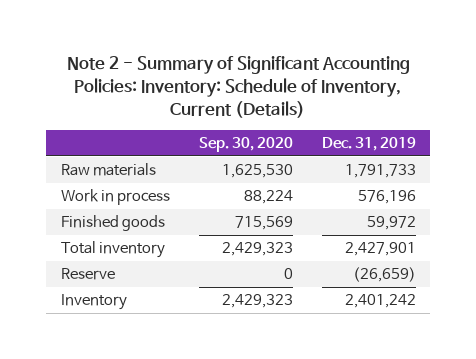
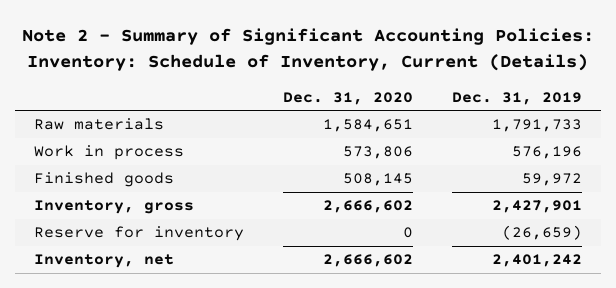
[198,137,293,153] Sep. 30, 2020 -> none
none -> [283,91,414,105] Dec. 31, 2020
[60,241,165,259] Total inventory -> [34,200,195,215] Inventory, gross
[60,268,115,281] Reserve -> [34,226,245,242] Reserve for inventory
[60,294,127,311] Inventory -> [34,254,175,269] Inventory, net

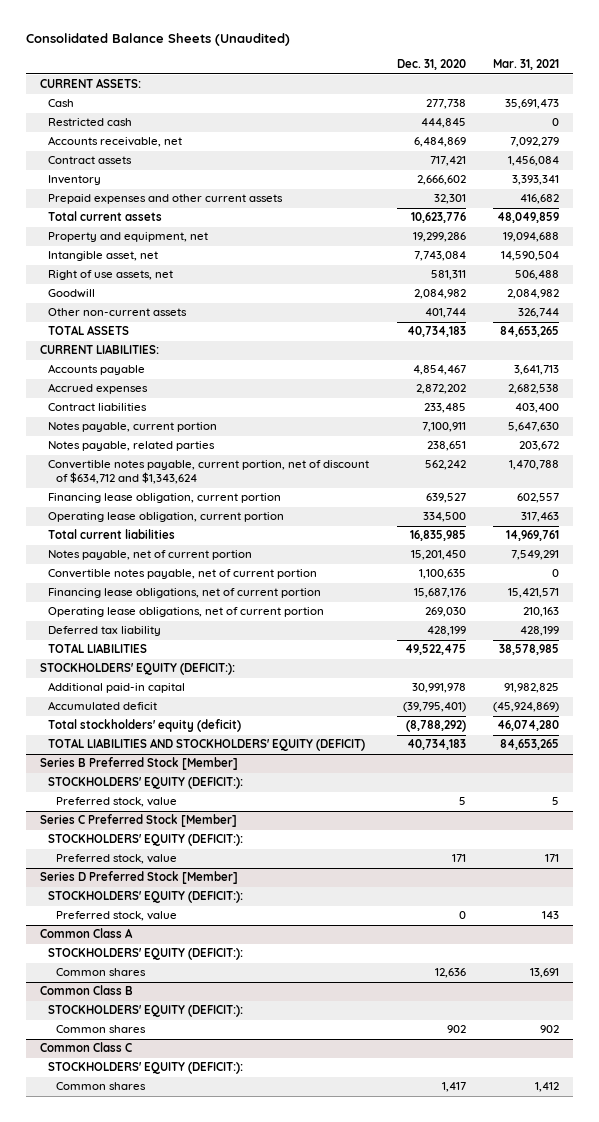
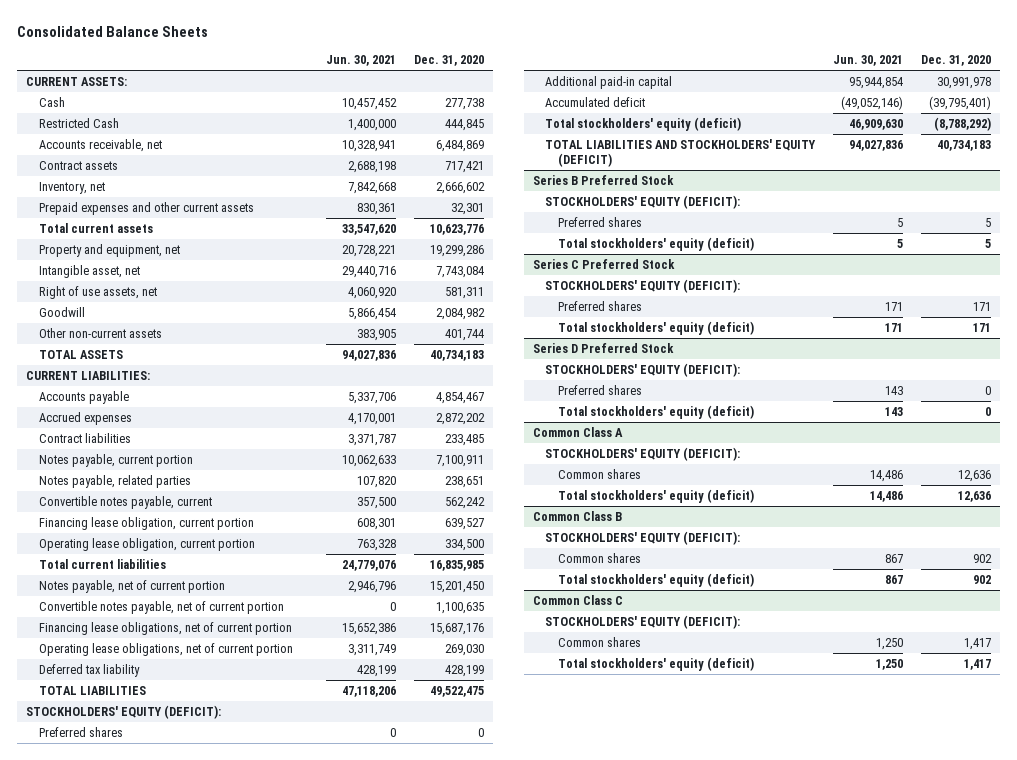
[25,33,290,47] Consolidated Balance Sheets (Unaudited) -> [17,25,209,37] Consolidated Balance Sheets
[493,59,560,71] Mar. 31, 2021 -> none
none -> [326,55,397,67] Jun. 30, 2021
[47,118,132,127] Restricted cash -> [38,117,119,128] Restricted Cash
[47,175,101,186] Inventory -> [38,181,105,194] Inventory, net
[47,460,369,485] Convertible notes payable, current portion, net of discount of $634,712 and $1,343,624 -> [38,495,212,509] Convertible notes payable, current
[39,663,235,676] STOCKHOLDERS' EQUITY (DEFICIT:): -> [26,704,222,719] STOCKHOLDERS' EQUITY (DEFICIT):
none -> [38,726,123,737] Preferred shares
[39,757,238,771] Series B Preferred Stock [Member] -> [533,174,675,185] Series B Preferred Stock
[47,777,243,790] STOCKHOLDERS' EQUITY (DEFICIT:): -> [545,194,741,209] STOCKHOLDERS' EQUITY (DEFICIT):
[56,797,178,808] Preferred stock, value -> [557,216,642,227] Preferred shares
none -> [557,236,754,251] Total stockholders' equity (deficit)
[39,814,237,828] Series C Preferred Stock [Member] -> [533,258,676,269] Series C Preferred Stock
[47,834,243,847] STOCKHOLDERS' EQUITY (DEFICIT:): -> [545,278,741,293] STOCKHOLDERS' EQUITY (DEFICIT):
[56,854,178,865] Preferred stock, value -> [557,300,642,311] Preferred shares
none -> [557,320,754,335] Total stockholders' equity (deficit)
[39,871,238,885] Series D Preferred Stock [Member] -> [533,342,675,353] Series D Preferred Stock
[47,891,243,904] STOCKHOLDERS' EQUITY (DEFICIT:): -> [545,362,741,377] STOCKHOLDERS' EQUITY (DEFICIT):
[56,911,178,922] Preferred stock, value -> [557,384,642,395] Preferred shares
none -> [557,404,754,419] Total stockholders' equity (deficit)
[47,948,243,961] STOCKHOLDERS' EQUITY (DEFICIT:): -> [545,446,741,461] STOCKHOLDERS' EQUITY (DEFICIT):
none -> [557,488,754,503] Total stockholders' equity (deficit)
[47,1005,243,1018] STOCKHOLDERS' EQUITY (DEFICIT:): -> [545,530,741,545] STOCKHOLDERS' EQUITY (DEFICIT):
none -> [557,572,754,587] Total stockholders' equity (deficit)
[47,1062,243,1075] STOCKHOLDERS' EQUITY (DEFICIT:): -> [545,614,741,629] STOCKHOLDERS' EQUITY (DEFICIT):
none -> [557,656,754,671] Total stockholders' equity (deficit)

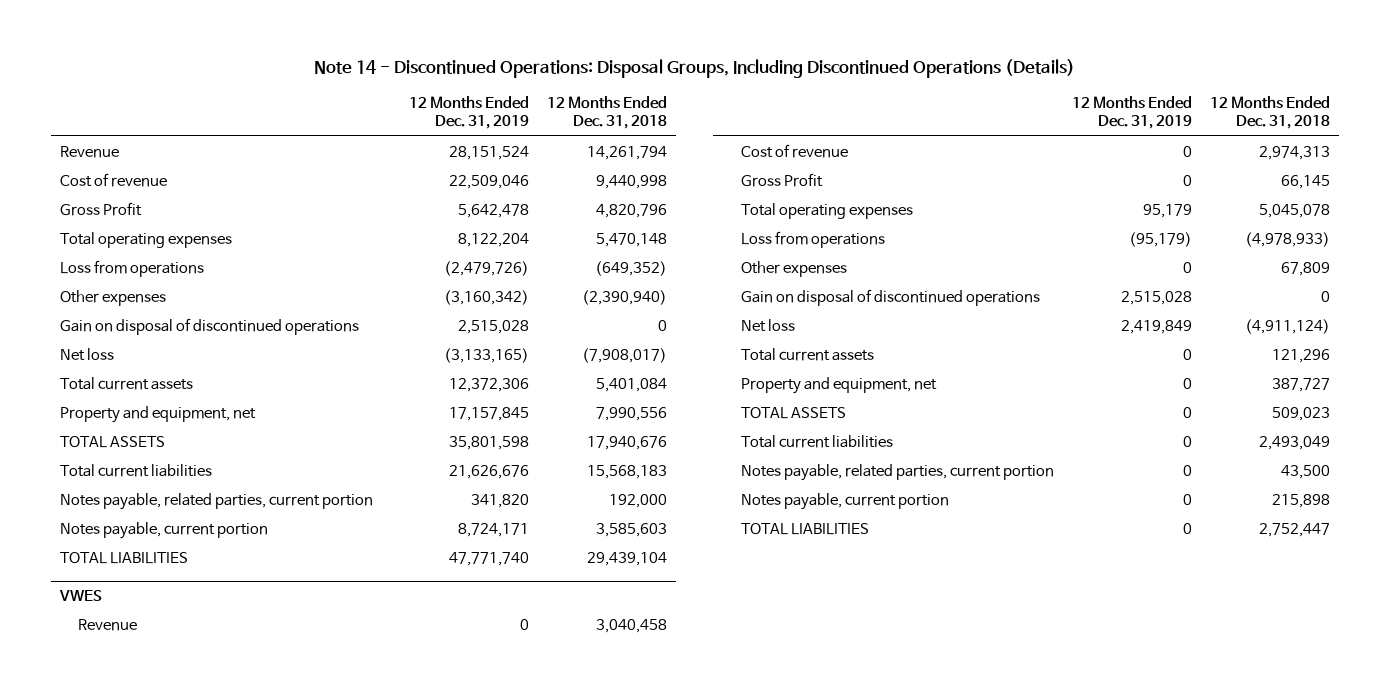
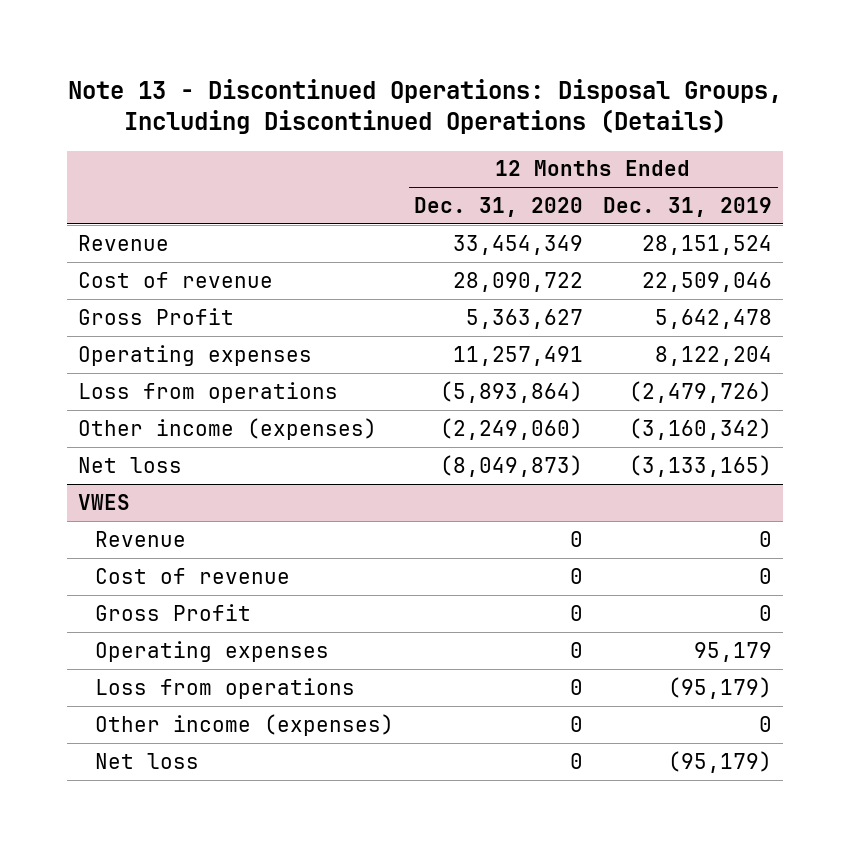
[313,59,1075,79] Note 14 - Discontinued Operations: Disposal Groups, Including Discontinued Operations (Details) -> [68,78,783,135] Note 13 - Discontinued Operations: Disposal Groups, Including Discontinued Operations (Details)
[547,95,668,130] 12 Months Ended Dec. 31, 2018 -> none
none -> [414,197,584,218] Dec. 31, 2020
[59,231,232,248] Total operating expenses -> [77,344,312,366] Operating expenses
[59,317,359,335] Gain on disposal of discontinued operations -> none
[59,289,166,306] Other expenses -> [77,417,377,440] Other income (expenses)
[59,376,193,390] Total current assets -> none
[59,405,256,423] Property and equipment, net -> none
[59,435,165,448] TOTAL ASSETS -> none
[59,463,212,477] Total current liabilities -> none
[59,492,373,510] Notes payable, related parties, current portion -> none
[59,521,268,539] Notes payable, current portion -> none
[59,551,188,564] TOTAL LIABILITIES -> none
[740,202,913,219] Total operating expenses -> [94,640,329,662] Operating expenses
[740,288,1040,306] Gain on disposal of discontinued operations -> none
[740,347,874,361] Total current assets -> none
[740,376,937,394] Property and equipment, net -> none
[740,406,846,419] TOTAL ASSETS -> none
[740,434,893,448] Total current liabilities -> none
[740,463,1054,481] Notes payable, related parties, current portion -> none
[740,492,949,510] Notes payable, current portion -> none
[740,522,869,535] TOTAL LIABILITIES -> none
[740,260,847,277] Other expenses -> [94,713,394,736] Other income (expenses)
[1120,319,1192,334] 2,419,849 -> [668,750,773,773] (95,179)

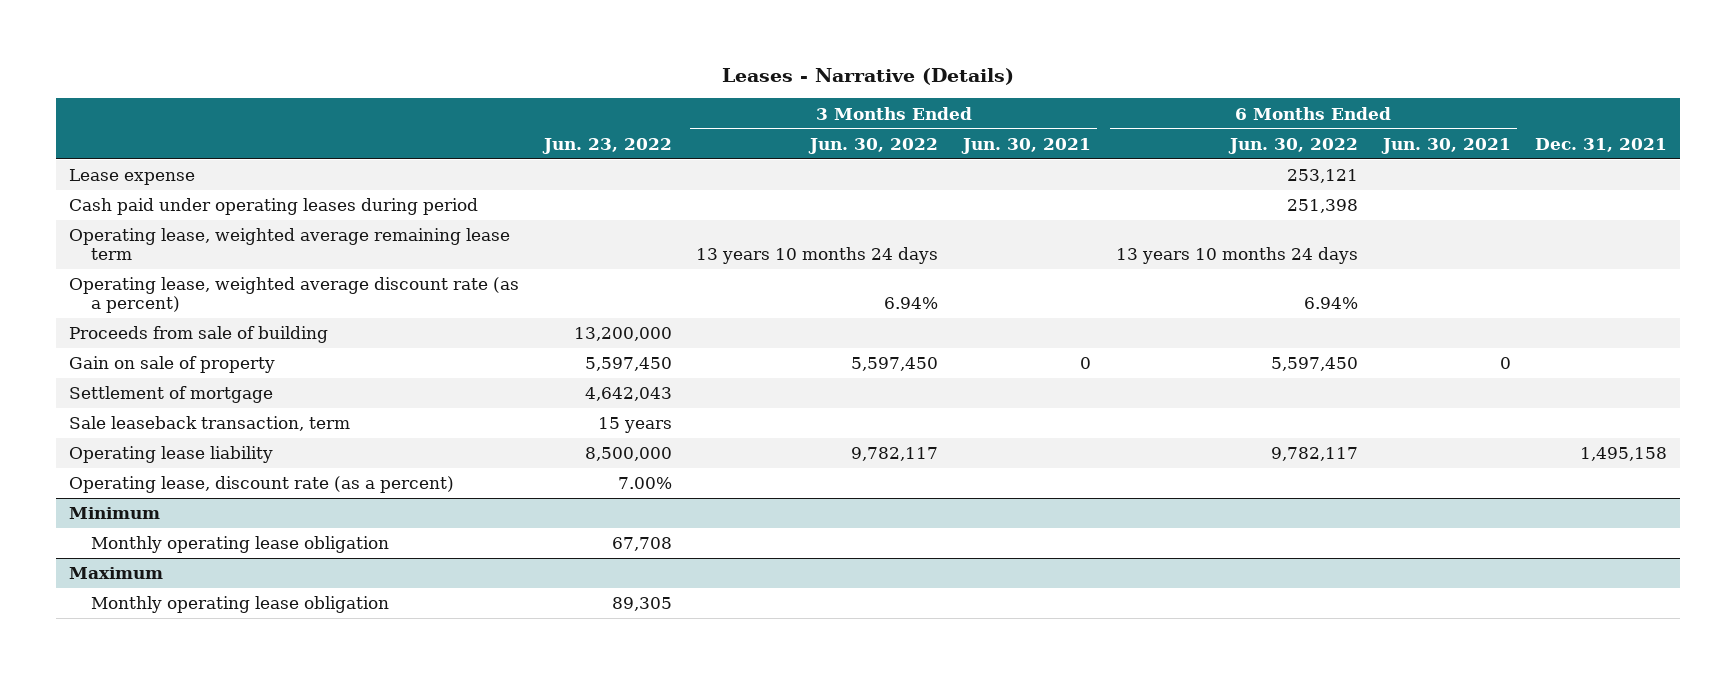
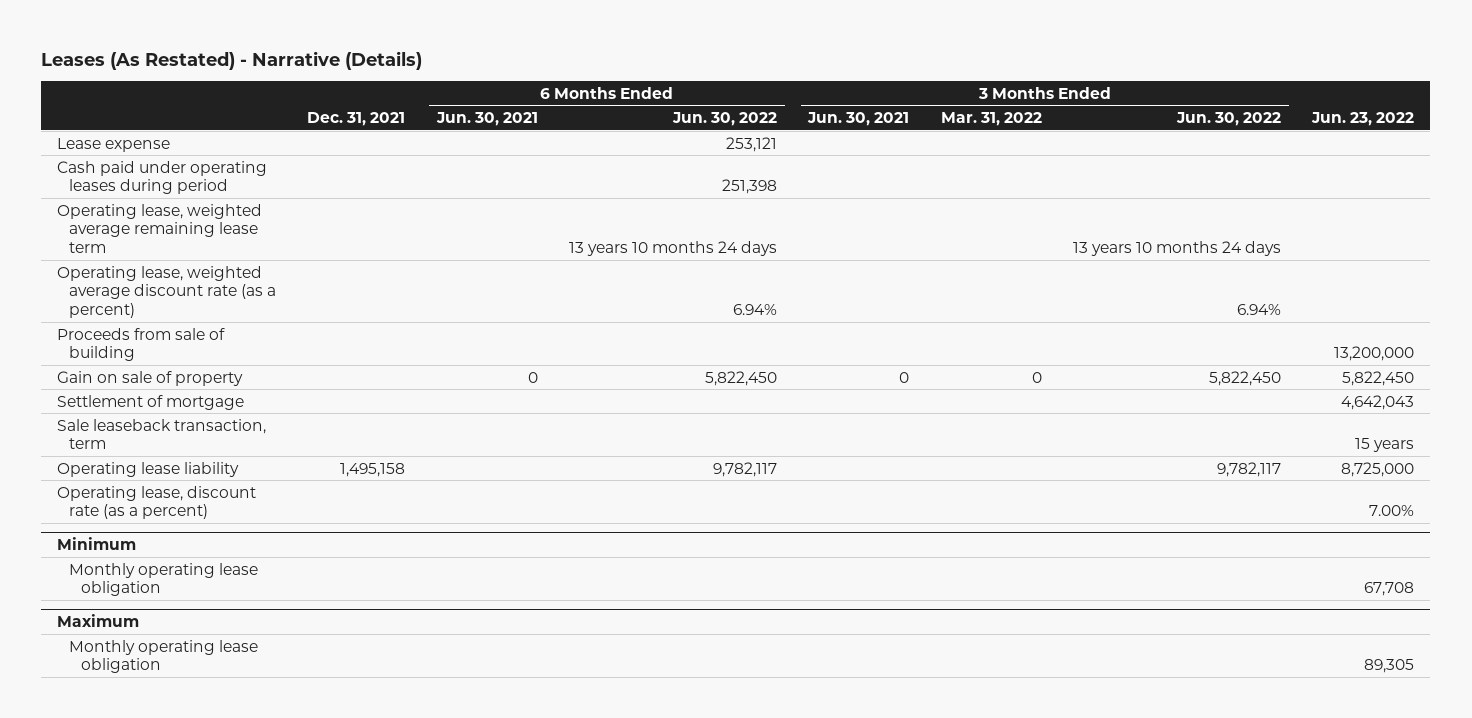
[722,67,1015,85] Leases - Narrative (Details) -> [41,50,423,70] Leases (As Restated) - Narrative (Details)
none -> [940,112,1042,127] Mar. 31, 2022
[584,357,672,372] 5,597,450 -> [1342,370,1415,386] 5,822,450
[851,357,939,372] 5,597,450 -> [1209,370,1282,386] 5,822,450
[1270,357,1358,372] 5,597,450 -> [705,370,778,386] 5,822,450
[584,447,672,462] 8,500,000 -> [1341,461,1415,477] 8,725,000

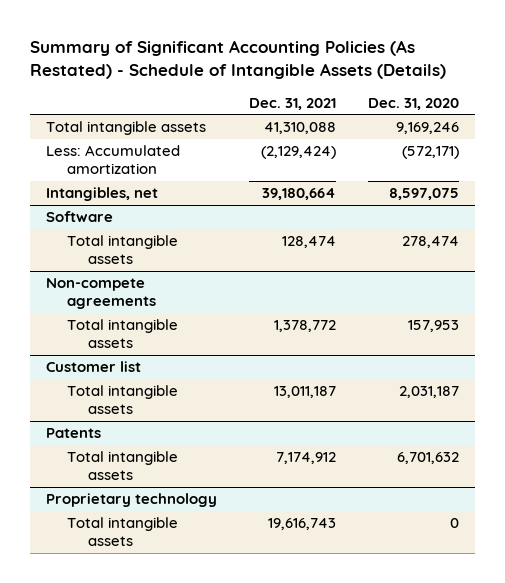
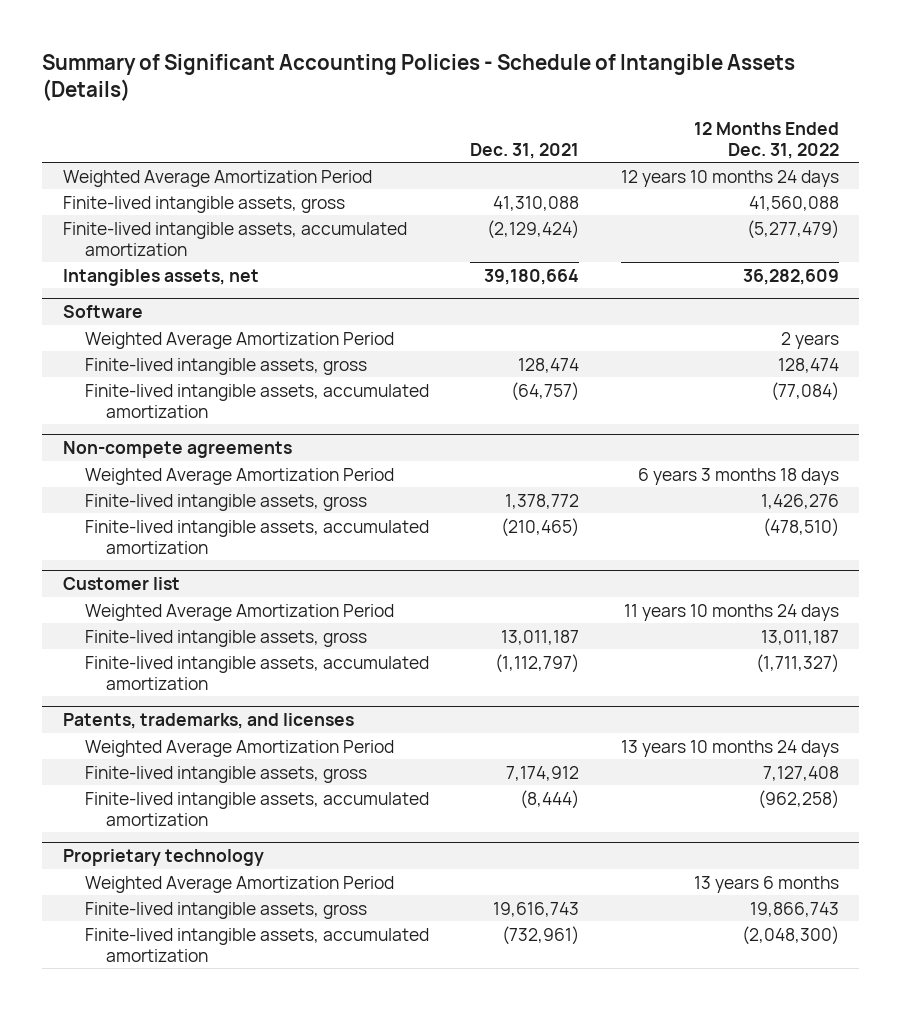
[29,39,446,79] Summary of Significant Accounting Policies (As Restated) - Schedule of Intangible Assets (Details) -> [42,53,796,102] Summary of Significant Accounting Policies - Schedule of Intangible Assets (Details)
[368,97,460,110] Dec. 31, 2020 -> none
none -> [693,121,839,159] 12 Months Ended Dec. 31, 2022
none -> [63,169,373,187] Weighted Average Amortization Period
[45,121,206,136] Total intangible assets -> [63,195,346,213] Finite-lived intangible assets, gross
[45,145,180,175] Less: Accumulated amortization -> [63,221,408,256] Finite-lived intangible assets, accumulated amortization
[45,187,158,202] Intangibles, net -> [63,268,260,286] Intangibles assets, net
none -> [84,331,394,349] Weighted Average Amortization Period
[66,235,178,265] Total intangible assets -> [84,357,367,375] Finite-lived intangible assets, gross
none -> [84,383,429,418] Finite-lived intangible assets, accumulated amortization
none -> [84,467,394,485] Weighted Average Amortization Period
[66,319,178,349] Total intangible assets -> [84,493,367,511] Finite-lived intangible assets, gross
none -> [84,519,429,554] Finite-lived intangible assets, accumulated amortization
[45,428,101,439] Patents -> none
none -> [84,603,394,621] Weighted Average Amortization Period
[66,385,178,415] Total intangible assets -> [84,629,367,647] Finite-lived intangible assets, gross
none -> [84,655,429,690] Finite-lived intangible assets, accumulated amortization
none -> [63,713,355,730] Patents, trademarks, and licenses
none -> [84,739,394,757] Weighted Average Amortization Period
[66,451,178,481] Total intangible assets -> [84,765,367,783] Finite-lived intangible assets, gross
none -> [84,791,429,826] Finite-lived intangible assets, accumulated amortization
none -> [84,875,394,893] Weighted Average Amortization Period
[66,517,178,547] Total intangible assets -> [84,901,367,919] Finite-lived intangible assets, gross
none -> [84,927,429,962] Finite-lived intangible assets, accumulated amortization

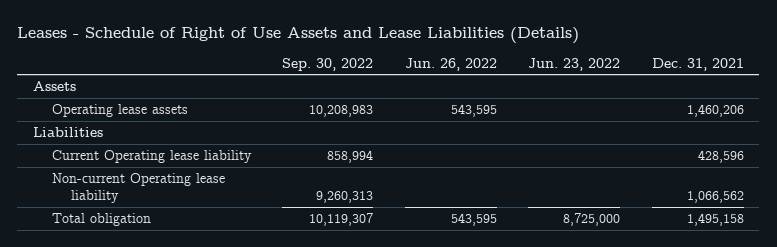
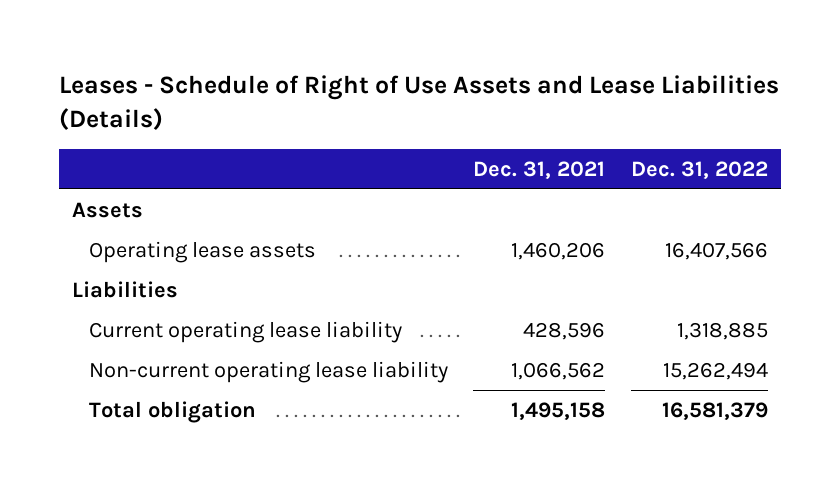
[282,57,374,71] Sep. 30, 2022 -> none
[404,57,497,71] Jun. 26, 2022 -> none
[528,57,621,71] Jun. 23, 2022 -> none
none -> [630,160,768,179] Dec. 31, 2022
[51,150,252,164] Current Operating lease liability -> [88,321,402,344] Current operating lease liability
[51,173,225,203] Non-current Operating lease liability -> [88,361,448,384] Non-current operating lease liability

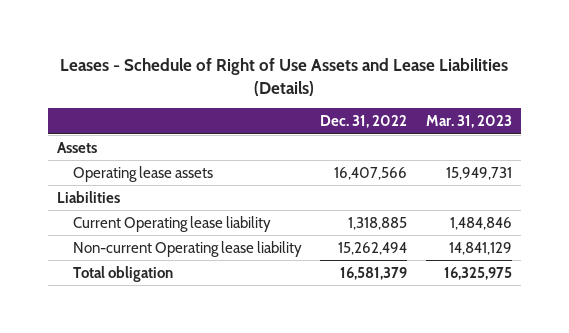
[473,160,606,179] Dec. 31, 2021 -> none
none -> [425,115,512,129] Mar. 31, 2023
[88,321,402,344] Current operating lease liability -> [72,215,271,232] Current Operating lease liability
[88,361,448,384] Non-current operating lease liability -> [72,240,302,257] Non-current Operating lease liability

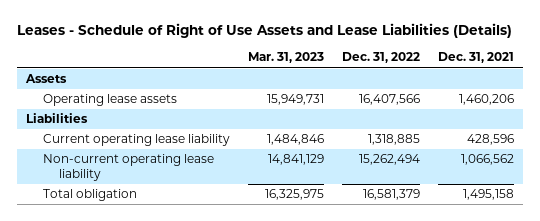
none -> [437,52,514,64] Dec. 31, 2021
[72,215,271,232] Current Operating lease liability -> [42,134,230,147] Current operating lease liability
[72,240,302,257] Non-current Operating lease liability -> [42,154,214,181] Non-current operating lease liability

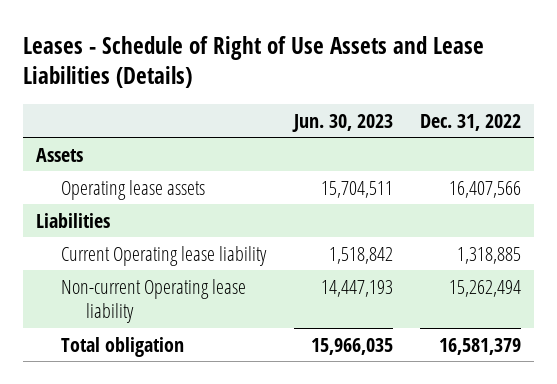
[247,52,324,64] Mar. 31, 2023 -> none
[437,52,514,64] Dec. 31, 2021 -> none
none -> [291,113,393,132] Jun. 30, 2023
[42,134,230,147] Current operating lease liability -> [61,245,268,266] Current Operating lease liability
[42,154,214,181] Non-current operating lease liability -> [61,278,247,324] Non-current Operating lease liability

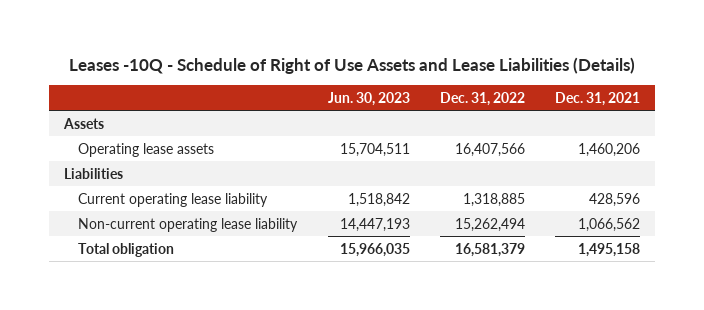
[22,35,484,89] Leases - Schedule of Right of Use Assets and Lease Liabilities (Details) -> [69,56,636,74] Leases -10Q - Schedule of Right of Use Assets and Lease Liabilities (Details)
none -> [555,91,641,106] Dec. 31, 2021
[61,245,268,266] Current Operating lease liability -> [78,192,269,207] Current operating lease liability
[61,278,247,324] Non-current Operating lease liability -> [78,217,299,232] Non-current operating lease liability

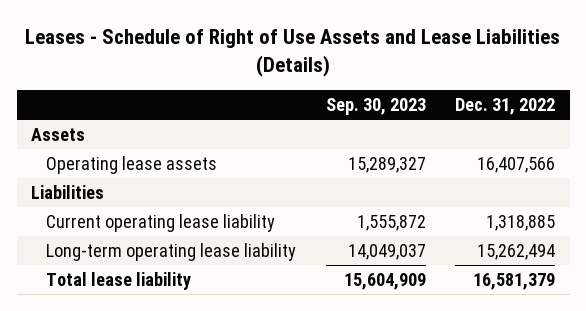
[69,56,636,74] Leases -10Q - Schedule of Right of Use Assets and Lease Liabilities (Details) -> [25,29,561,78] Leases - Schedule of Right of Use Assets and Lease Liabilities (Details)
[327,91,410,106] Jun. 30, 2023 -> none
[555,91,641,106] Dec. 31, 2021 -> none
none -> [325,97,426,115] Sep. 30, 2023
[78,217,299,232] Non-current operating lease liability -> [46,243,297,262] Long-term operating lease liability
[78,242,175,257] Total obligation -> [46,272,192,291] Total lease liability

